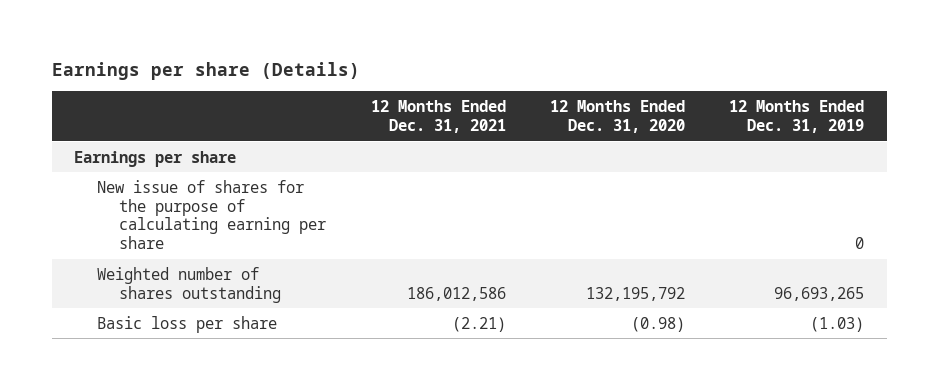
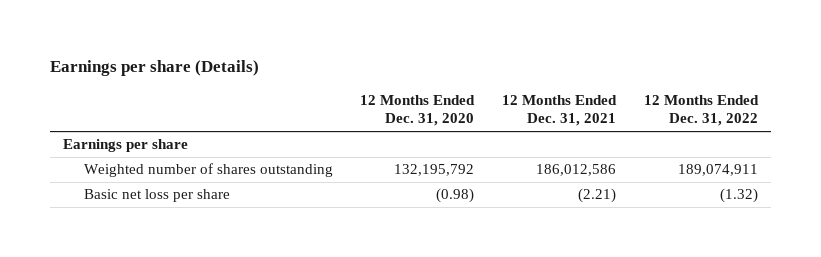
[729,100,865,134] 12 Months Ended Dec. 31, 2019 -> none
none -> [643,94,759,127] 12 Months Ended Dec. 31, 2022
[96,179,327,250] New issue of shares for the purpose of calculating earning per share -> none
[96,315,277,333] Basic loss per share -> [83,189,230,203] Basic net loss per share

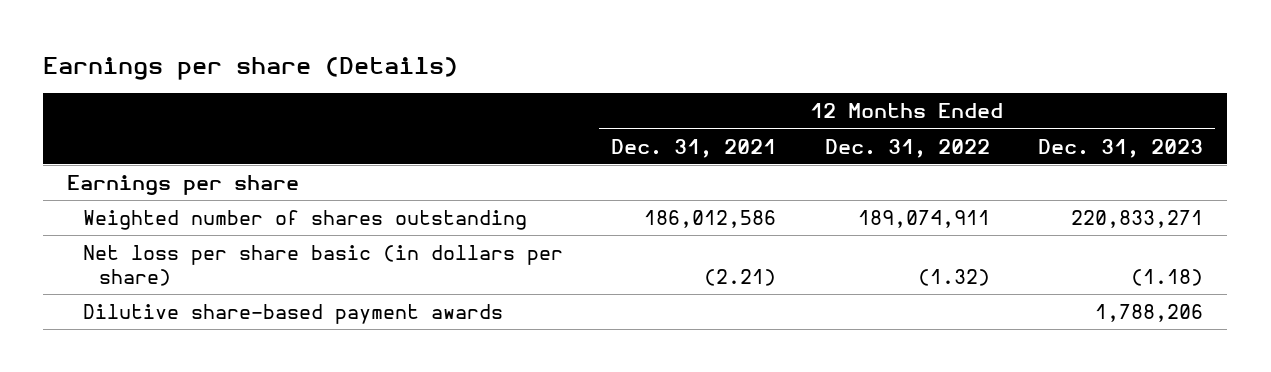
[360,94,476,127] 12 Months Ended Dec. 31, 2020 -> none
none -> [1038,138,1204,158] Dec. 31, 2023
[83,189,230,203] Basic net loss per share -> [82,245,563,286] Net loss per share basic (in dollars per share)
none -> [82,304,503,325] Dilutive share-based payment awards

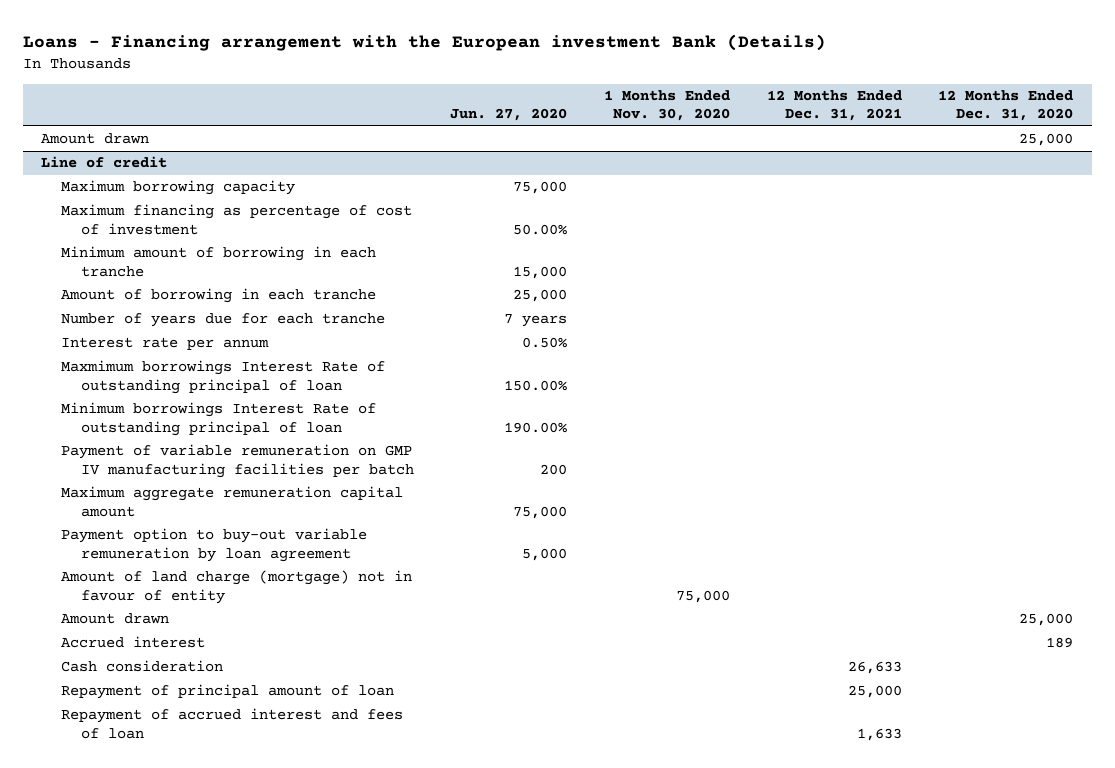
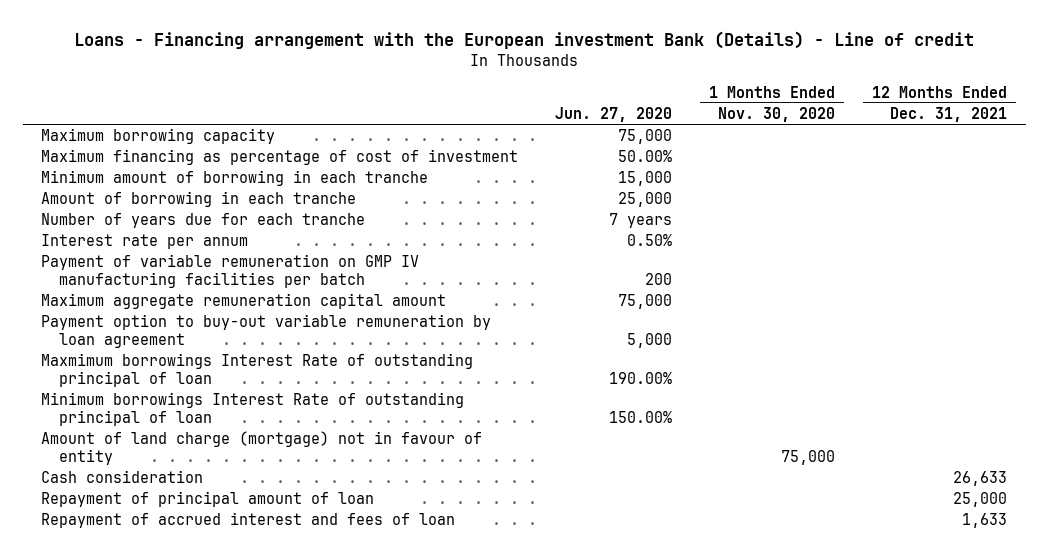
[22,34,826,52] Loans - Financing arrangement with the European investment Bank (Details) -> [74,31,975,50] Loans - Financing arrangement with the European investment Bank (Details) - Line of credit
[938,90,1074,122] 12 Months Ended Dec. 31, 2020 -> none
[41,133,150,145] Amount drawn -> none
[41,156,168,169] Line of credit -> none
[61,360,386,394] Maxmimum borrowings Interest Rate of outstanding principal of loan -> none
[61,402,377,436] Minimum borrowings Interest Rate of outstanding principal of loan -> none
none -> [41,353,474,387] Maxmimum borrowings Interest Rate of outstanding principal of loan
none -> [41,392,465,426] Minimum borrowings Interest Rate of outstanding principal of loan
[61,613,170,625] Amount drawn -> none
[61,636,206,649] Accrued interest -> none

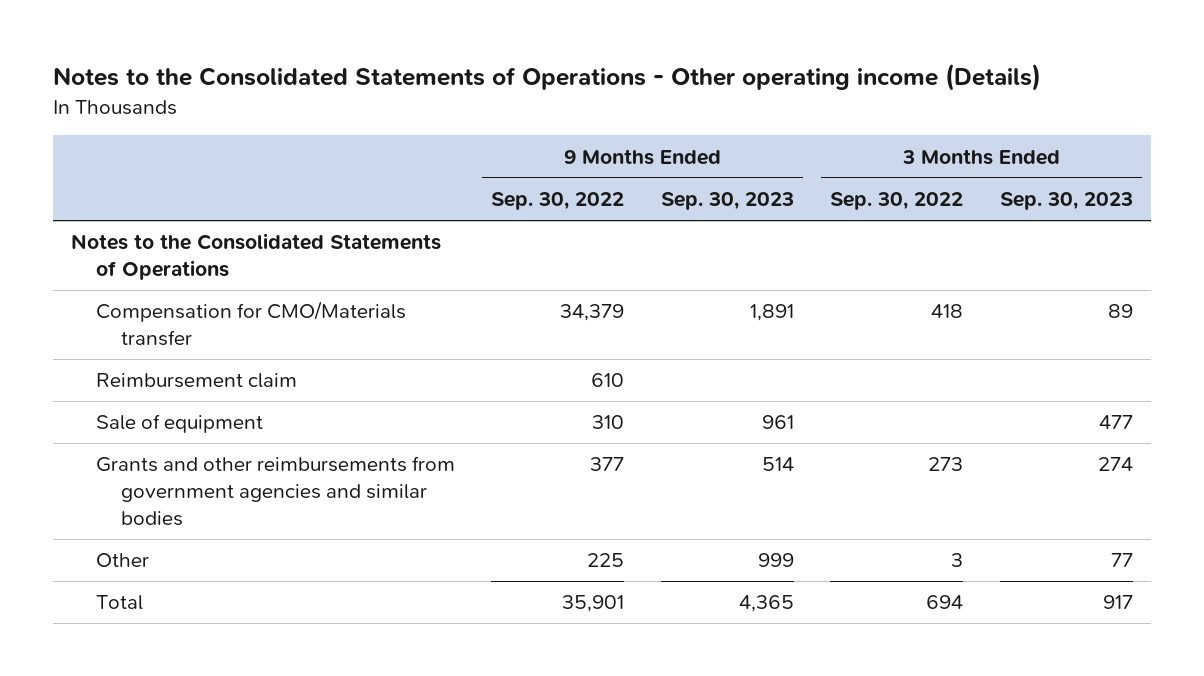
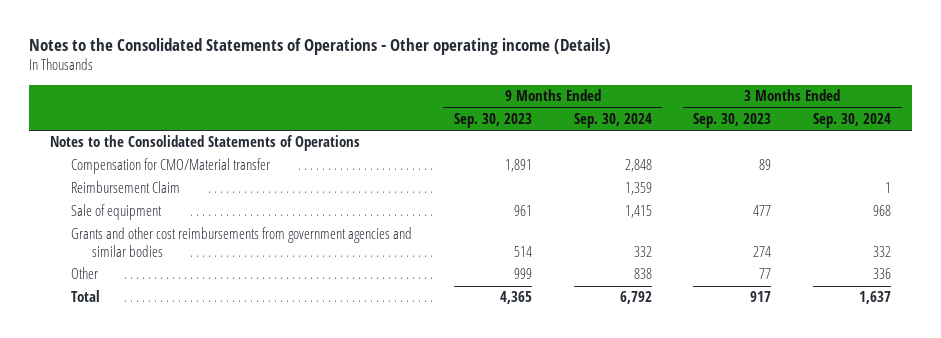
[491,192,625,211] Sep. 30, 2022 -> none
[830,192,964,211] Sep. 30, 2022 -> none
none -> [573,112,652,128] Sep. 30, 2024
none -> [813,112,892,128] Sep. 30, 2024
[95,301,406,347] Compensation for CMO/Materials transfer -> [70,158,270,175] Compensation for CMO/Material transfer
[95,373,297,389] Reimbursement claim -> [70,181,180,194] Reimbursement Claim
[95,456,455,527] Grants and other reimbursements from government agencies and similar bodies -> [70,227,412,257] Grants and other cost reimbursements from government agencies and similar bodies

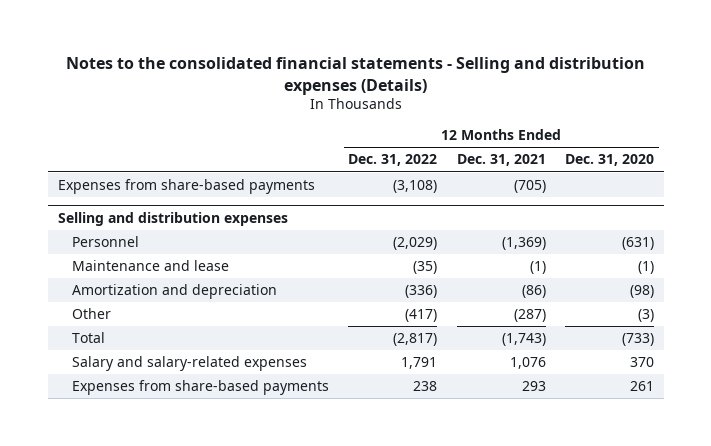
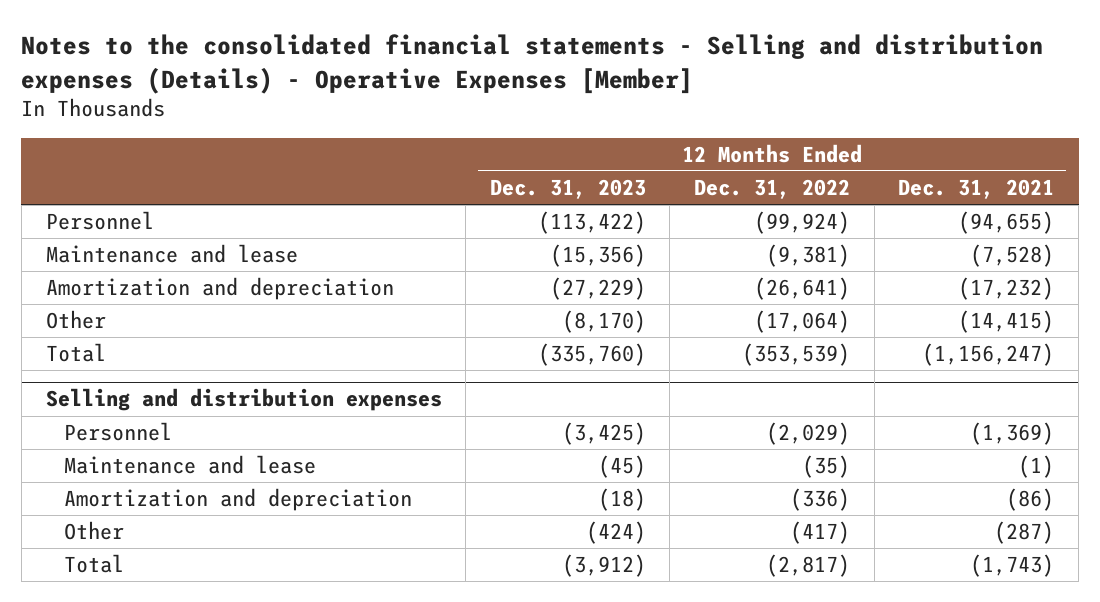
[65,57,645,95] Notes to the consolidated financial statements - Selling and distribution expenses (Details) -> [21,34,1044,94] Notes to the consolidated financial statements - Selling and distribution expenses (Details) - Operative Expenses [Member]
[564,154,654,167] Dec. 31, 2020 -> none
none -> [489,178,646,199] Dec. 31, 2023
[57,179,315,195] Expenses from share-based payments -> none
none -> [45,211,154,231] Personnel
none -> [45,244,298,264] Maintenance and lease
none -> [45,277,394,301] Amortization and depreciation
none -> [45,310,106,330] Other
none -> [45,343,106,363] Total
[72,356,308,372] Salary and salary-related expenses -> none
[72,380,330,396] Expenses from share-based payments -> none

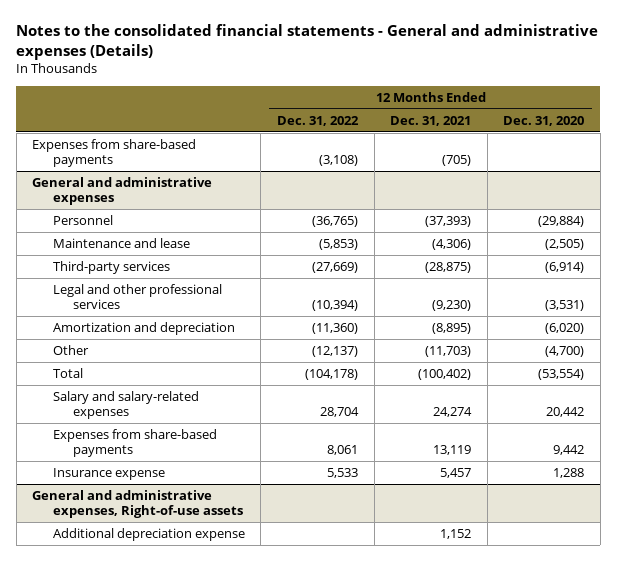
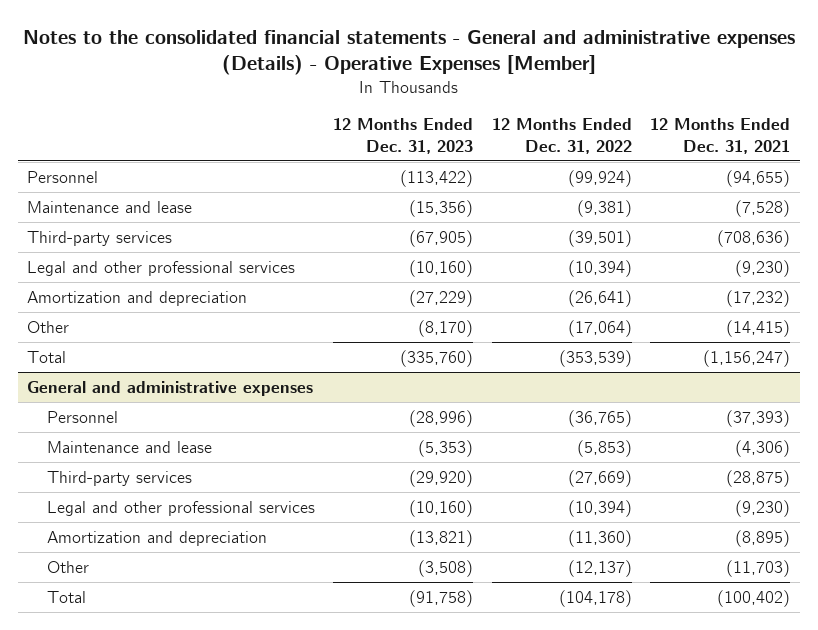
[16,24,599,61] Notes to the consolidated financial statements - General and administrative expenses (Details) -> [22,29,795,76] Notes to the consolidated financial statements - General and administrative expenses (Details) - Operative Expenses [Member]
[503,115,585,126] Dec. 31, 2020 -> none
none -> [333,118,474,154] 12 Months Ended Dec. 31, 2023
[32,138,197,168] Expenses from share-based payments -> none
none -> [27,170,99,183] Personnel
none -> [27,200,193,213] Maintenance and lease
none -> [27,230,173,246] Third-party services
none -> [27,260,296,276] Legal and other professional services
none -> [27,290,248,306] Amortization and depreciation
none -> [27,320,70,333] Other
none -> [27,350,67,363] Total
[52,390,199,420] Salary and salary-related expenses -> none
[52,428,217,458] Expenses from share-based payments -> none
[52,467,165,480] Insurance expense -> none
[32,489,243,519] General and administrative expenses, Right-of-use assets -> none
[52,527,245,541] Additional depreciation expense -> none

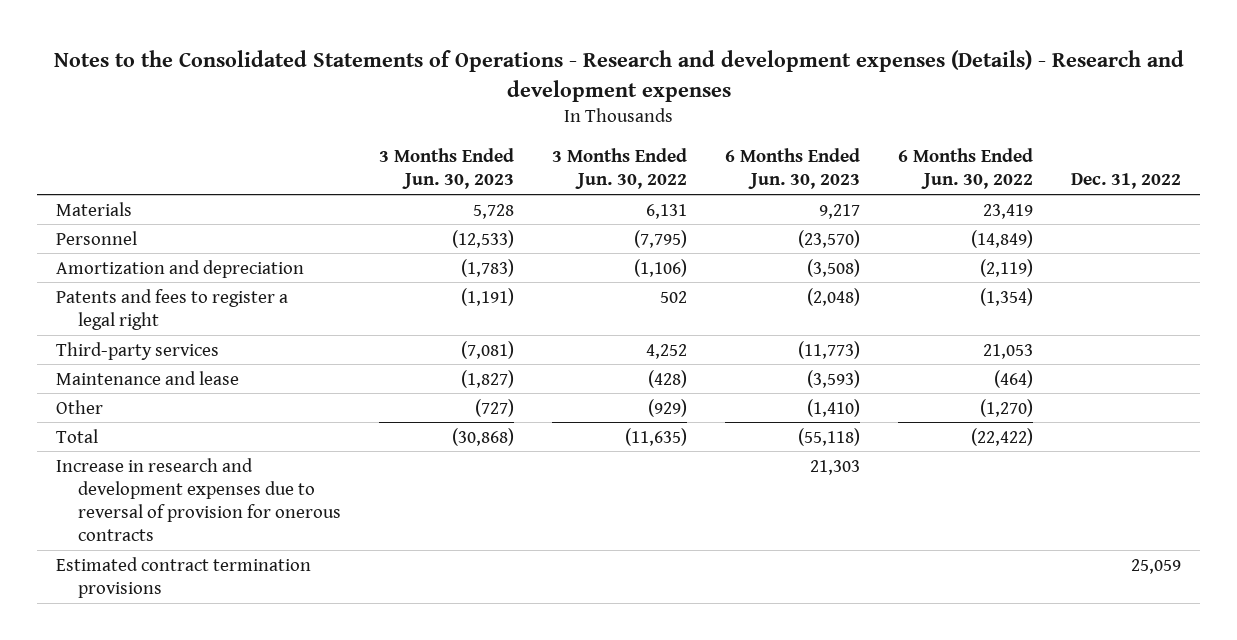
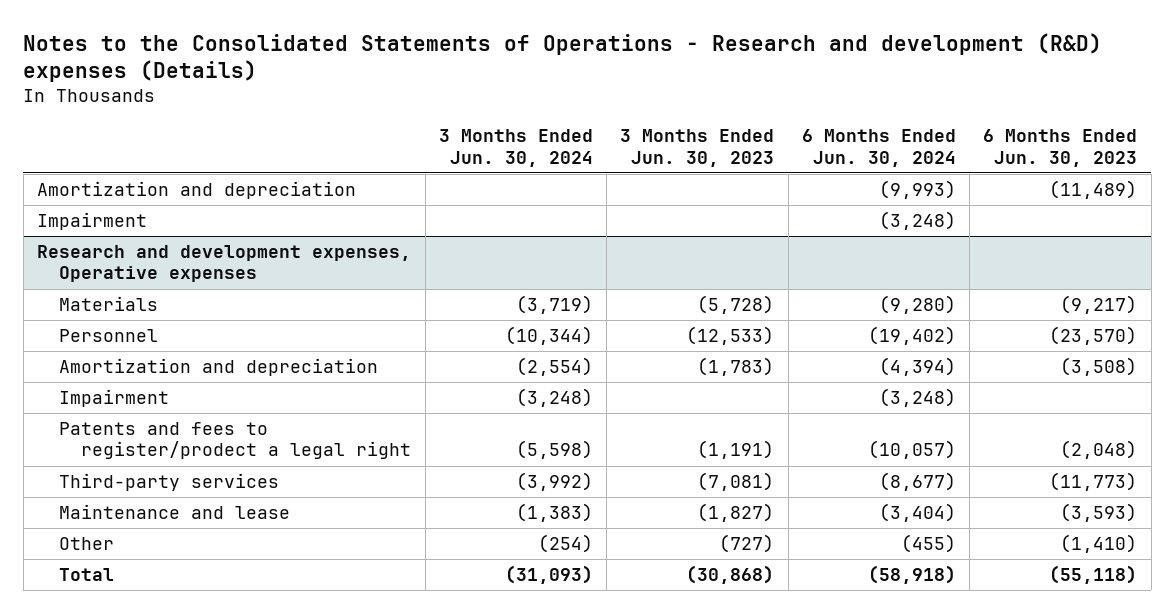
[53,49,1184,102] Notes to the Consolidated Statements of Operations - Research and development expenses (Details) - Research and development expenses -> [23,32,1103,83] Notes to the Consolidated Statements of Operations - Research and development (R&D) expenses (Details)
[552,148,688,190] 3 Months Ended Jun. 30, 2022 -> none
[898,148,1034,190] 6 Months Ended Jun. 30, 2022 -> none
[1071,173,1182,190] Dec. 31, 2022 -> none
none -> [438,129,593,167] 3 Months Ended Jun. 30, 2024
none -> [801,129,956,167] 6 Months Ended Jun. 30, 2024
none -> [37,181,357,200] Amortization and depreciation
none -> [37,212,148,231] Impairment
none -> [37,245,412,283] Research and development expenses, Operative expenses
[473,203,515,219] 5,728 -> [697,295,775,315] (5,728)
[819,203,861,219] 9,217 -> [1060,295,1138,315] (9,217)
none -> [59,389,170,408] Impairment
[56,288,289,330] Patents and fees to register a legal right -> [59,422,412,460] Patents and fees to register/prodect a legal right
[56,457,341,542] Increase in research and development expenses due to reversal of provision for onerous contracts -> none
[56,556,312,598] Estimated contract termination provisions -> none

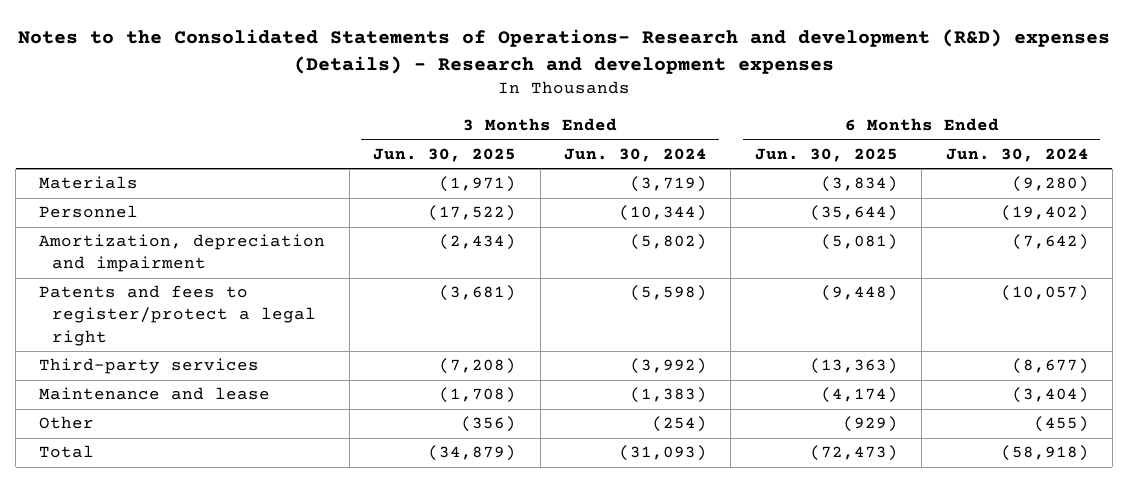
[23,32,1103,83] Notes to the Consolidated Statements of Operations - Research and development (R&D) expenses (Details) -> [17,28,1110,74] Notes to the Consolidated Statements of Operations- Research and development (R&D) expenses (Details) - Research and development expenses
[620,129,775,167] 3 Months Ended Jun. 30, 2023 -> none
[983,129,1138,167] 6 Months Ended Jun. 30, 2023 -> none
none -> [373,147,517,162] Jun. 30, 2025
none -> [754,147,898,162] Jun. 30, 2025
[37,181,357,200] Amortization and depreciation -> none
[37,212,148,231] Impairment -> none
[37,245,412,283] Research and development expenses, Operative expenses -> none
[59,389,170,408] Impairment -> none
[59,358,379,377] Amortization and depreciation -> [39,234,326,273] Amortization, depreciation and impairment
[515,357,593,377] (2,554) -> [629,234,707,251] (5,802)
[878,357,956,377] (4,394) -> [1011,234,1089,251] (7,642)
[59,422,412,460] Patents and fees to register/prodect a legal right -> [39,285,316,346] Patents and fees to register/protect a legal right

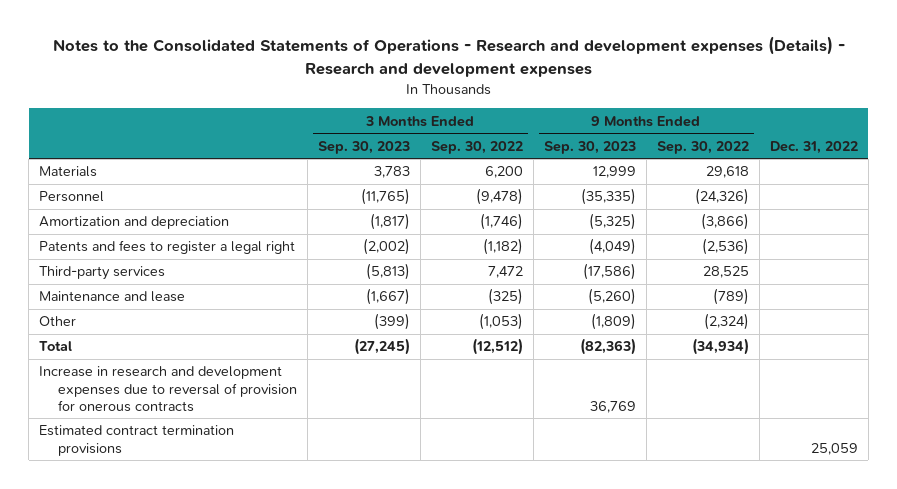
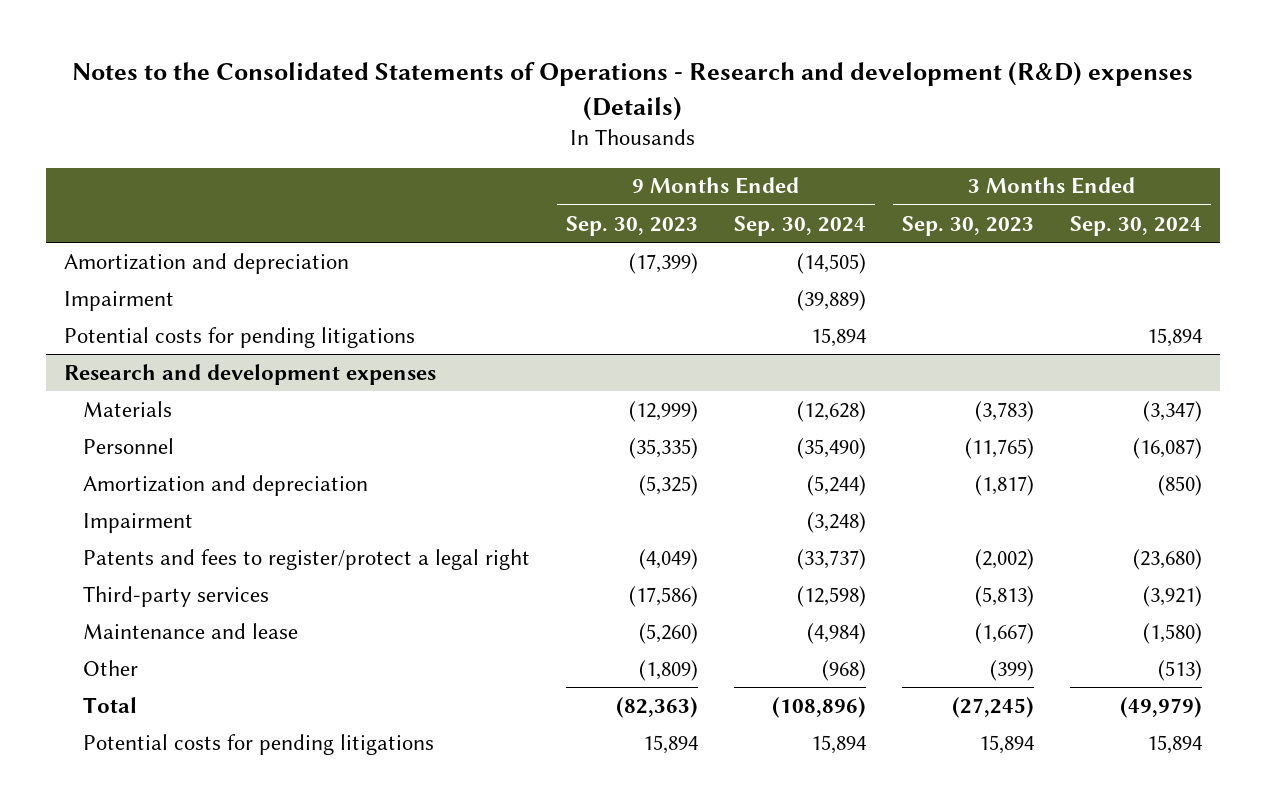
[52,36,845,78] Notes to the Consolidated Statements of Operations - Research and development expenses (Details) - Research and development expenses -> [72,61,1194,122] Notes to the Consolidated Statements of Operations - Research and development (R&D) expenses (Details)
[430,140,523,154] Sep. 30, 2022 -> none
[656,140,749,154] Sep. 30, 2022 -> none
[769,140,858,154] Dec. 31, 2022 -> none
none -> [734,215,867,236] Sep. 30, 2024
none -> [1070,215,1203,236] Sep. 30, 2024
none -> [63,252,349,274] Amortization and depreciation
none -> [63,290,174,311] Impairment
none -> [63,326,415,348] Potential costs for pending litigations
none -> [63,363,436,385] Research and development expenses
[373,166,410,179] 3,783 -> [975,400,1035,422] (3,783)
[592,166,636,179] 12,999 -> [628,400,698,422] (12,999)
none -> [82,512,193,533] Impairment
[39,240,296,255] Patents and fees to register a legal right -> [82,548,530,570] Patents and fees to register/protect a legal right
[39,366,297,412] Increase in research and development expenses due to reversal of provision for onerous contracts -> none
[39,425,235,456] Estimated contract termination provisions -> none
none -> [82,733,434,755] Potential costs for pending litigations

